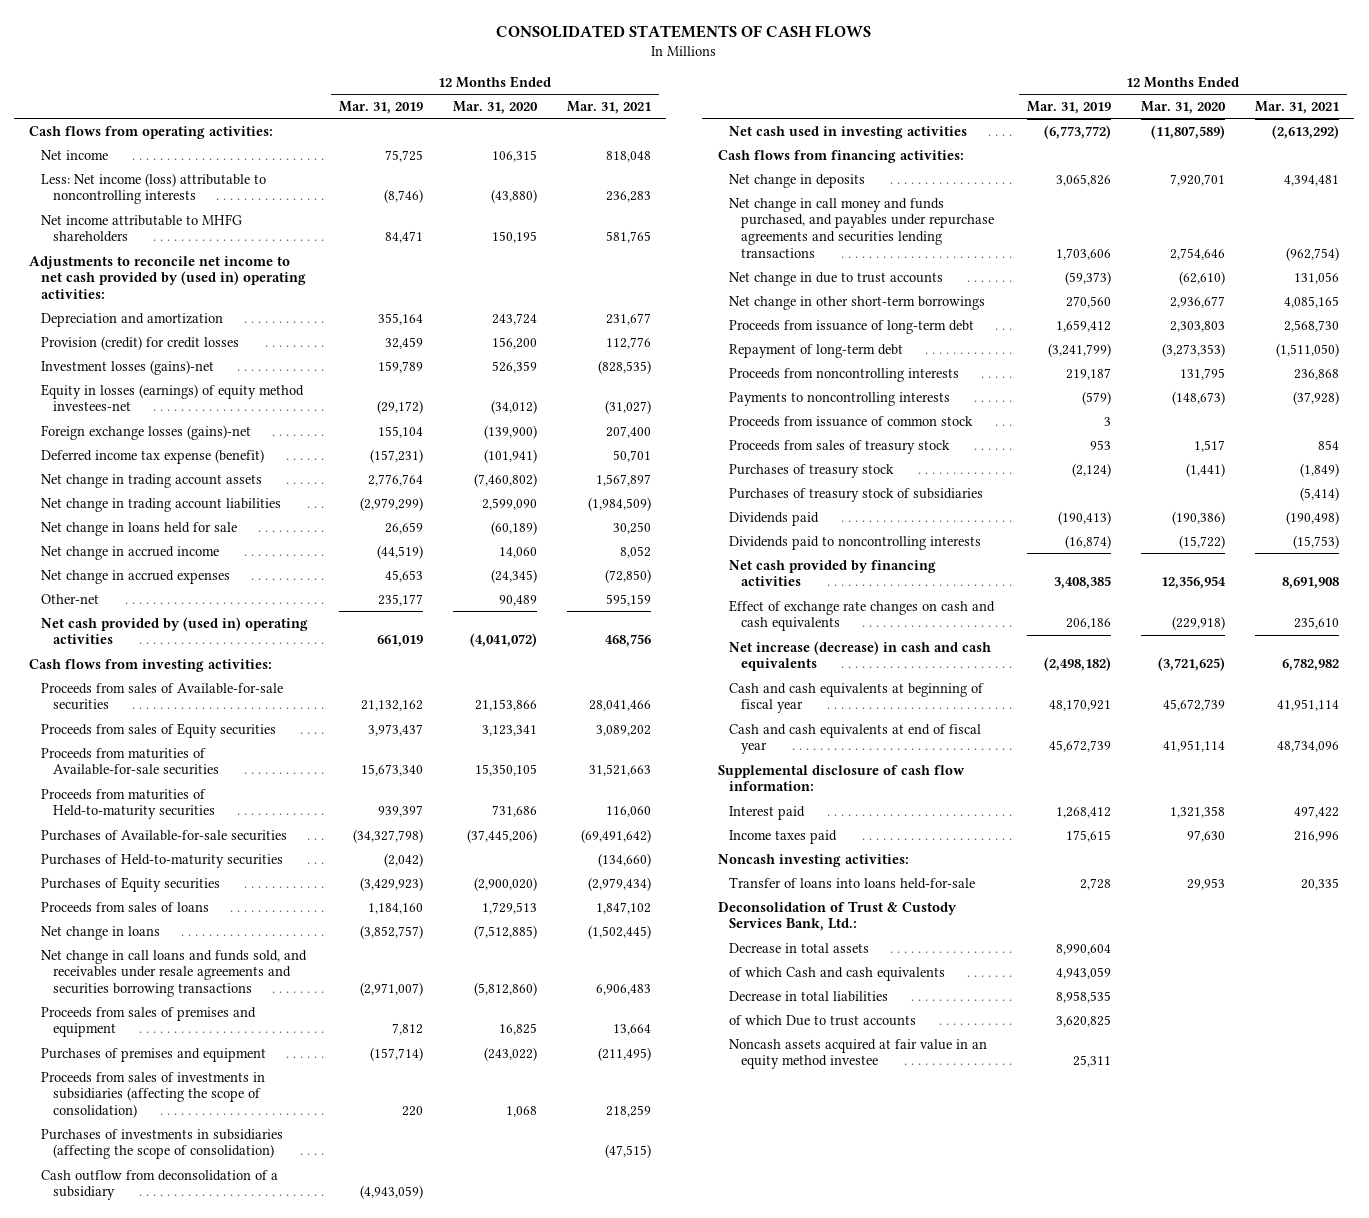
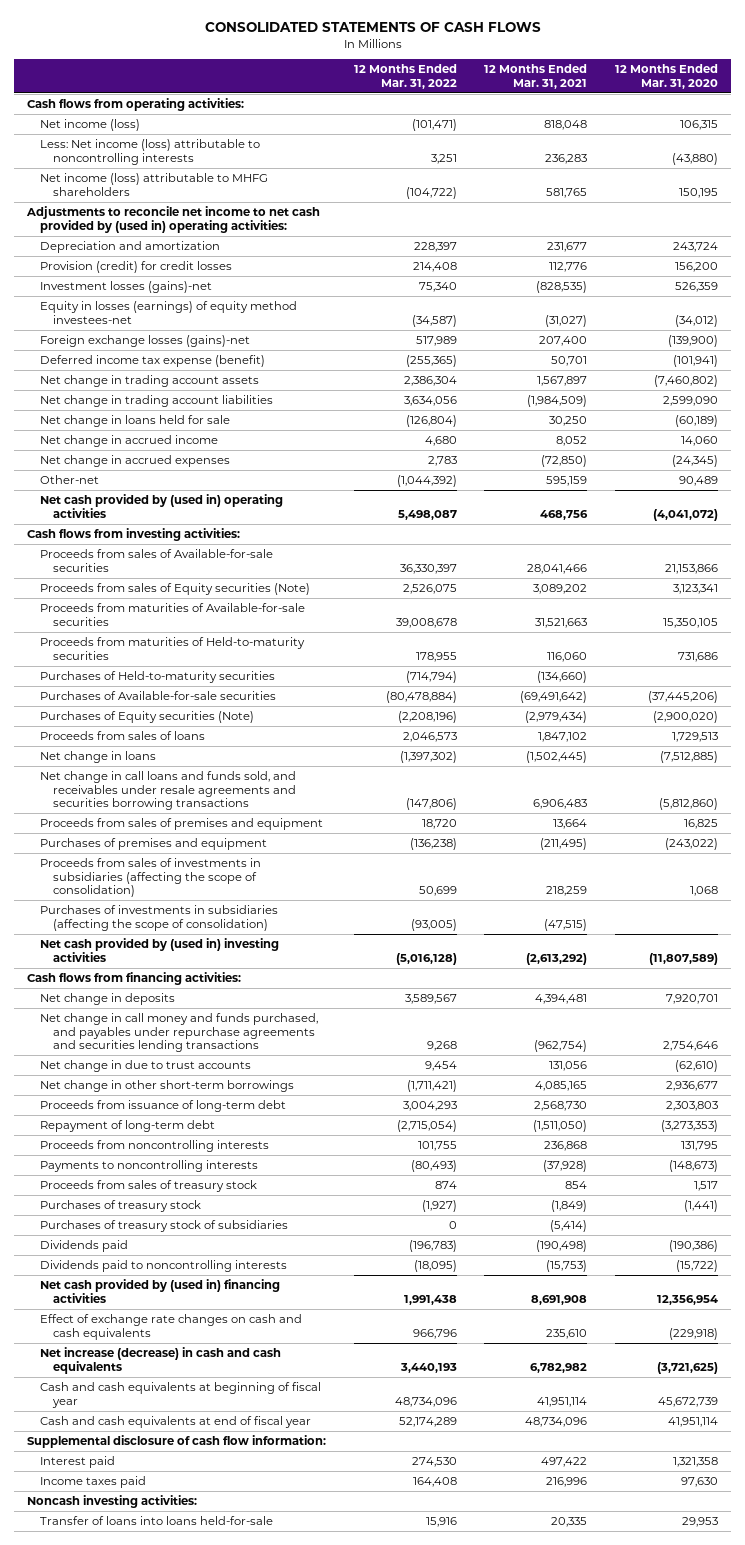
[338,100,423,114] Mar. 31, 2019 -> none
none -> [353,64,457,89] 12 Months Ended Mar. 31, 2022
[41,149,109,160] Net income -> [40,119,141,132] Net income (loss)
[41,213,243,243] Net income attributable to MHFG shareholders -> [40,173,269,196] Net income (loss) attributable to MHFG shareholders
[41,722,277,738] Proceeds from sales of Equity securities -> [40,583,311,596] Proceeds from sales of Equity securities (Note)
[41,829,288,841] Purchases of Available-for-sale securities -> [40,691,277,701] Purchases of Available-for-sale securities
[41,876,221,892] Purchases of Equity securities -> [40,711,255,724] Purchases of Equity securities (Note)
[41,1169,279,1201] Cash outflow from deconsolidation of a subsidiary -> none
[729,125,968,139] Net cash used in investing activities -> [40,938,280,962] Net cash provided by (used in) investing activities
[729,415,974,427] Proceeds from issuance of common stock -> none
[729,559,937,587] Net cash provided by financing activities -> [40,1279,281,1303] Net cash provided by (used in) financing activities
[717,900,957,932] Deconsolidation of Trust & Custody Services Bank, Ltd.: -> none
[729,942,870,953] Decrease in total assets -> none
[729,966,946,981] of which Cash and cash equivalents -> none
[729,990,889,1002] Decrease in total liabilities -> none
[729,1014,917,1026] of which Due to trust accounts -> none
[729,1038,988,1070] Noncash assets acquired at fair value in an equity method investee -> none

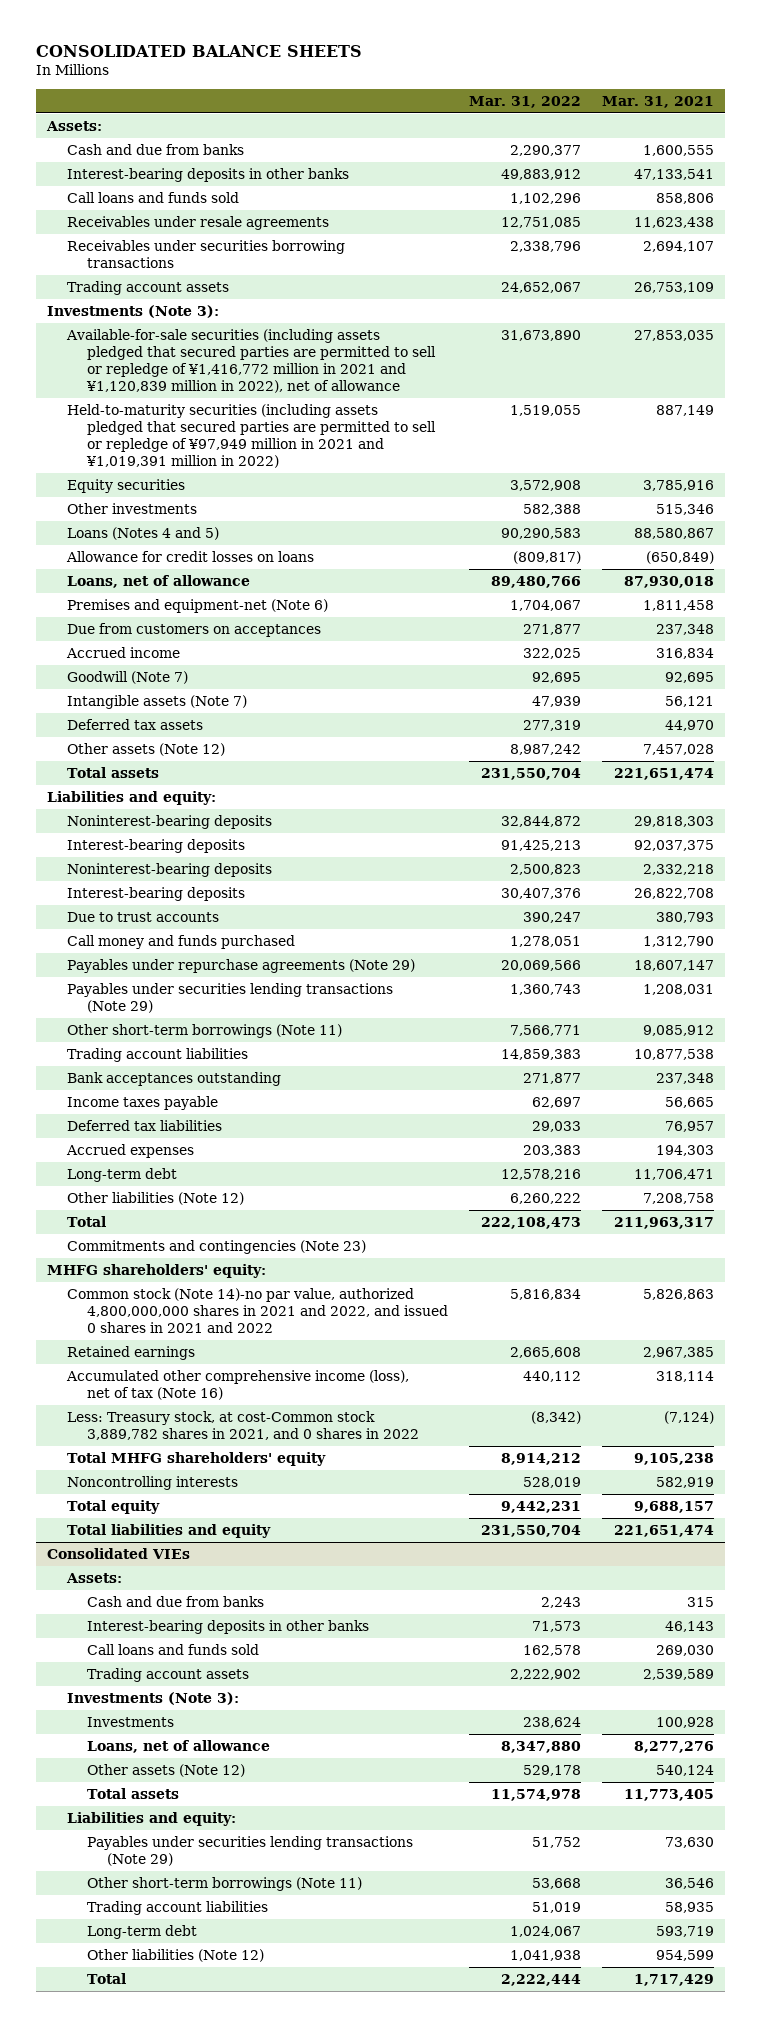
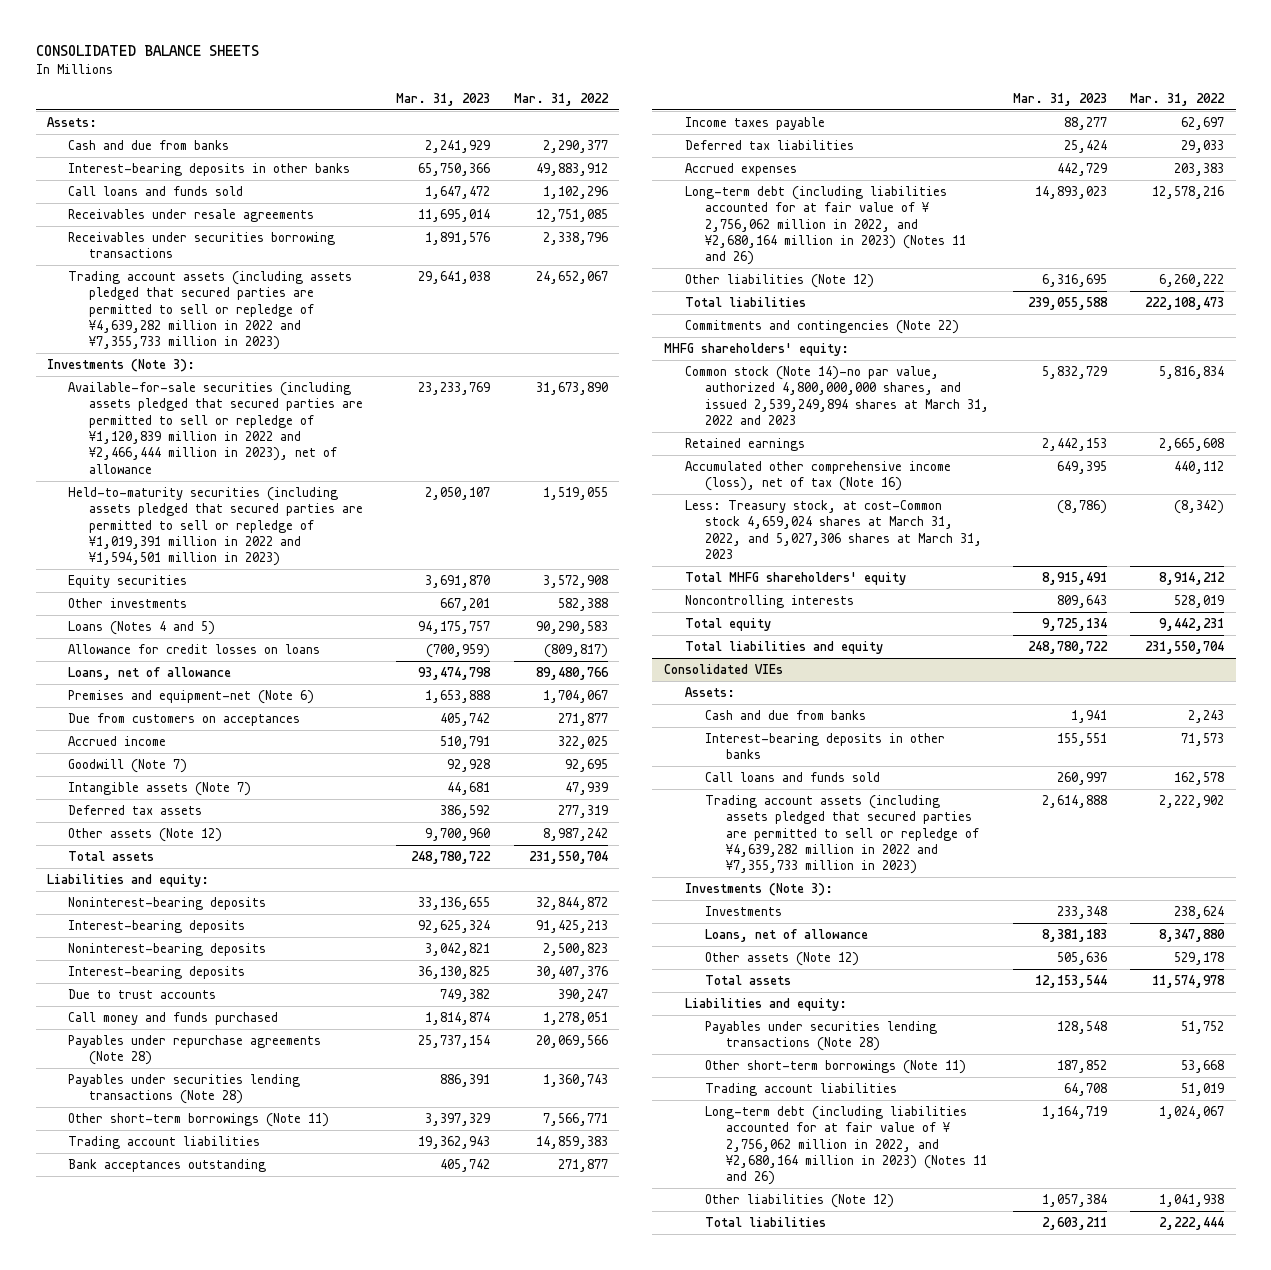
[602,95,715,108] Mar. 31, 2021 -> none
none -> [396,93,491,107] Mar. 31, 2023
[66,280,229,295] Trading account assets -> [68,270,353,351] Trading account assets (including assets pledged that secured parties are permitted to sell or repledge of ¥4,639,282 million in 2022 and ¥7,355,733 million in 2023)
[65,328,436,394] Available-for-sale securities (including assets pledged that secured parties are permitted to sell or repledge of ¥1,416,772 million in 2021 and ¥1,120,839 million in 2022), net of allowance -> [68,381,363,474] Available-for-sale securities (including assets pledged that secured parties are permitted to sell or repledge of ¥1,120,839 million in 2022 and ¥2,466,444 million in 2023), net of allowance
[66,403,436,469] Held-to-maturity securities (including assets pledged that secured parties are permitted to sell or repledge of ¥97,949 million in 2021 and ¥1,019,391 million in 2022) -> [68,486,363,567] Held-to-maturity securities (including assets pledged that secured parties are permitted to sell or repledge of ¥1,019,391 million in 2022 and ¥1,594,501 million in 2023)
[66,958,415,973] Payables under repurchase agreements (Note 29) -> [68,1034,322,1066] Payables under repurchase agreements (Note 28)
[66,982,393,1013] Payables under securities lending transactions (Note 29) -> [68,1073,301,1105] Payables under securities lending transactions (Note 28)
[66,1167,177,1182] Long-term debt -> [684,185,967,266] Long-term debt (including liabilities accounted for at fair value of ¥ 2,756,062 million in 2022, and ¥2,680,164 million in 2023) (Notes 11 and 26)
[66,1215,106,1227] Total -> [684,296,806,307] Total liabilities
[66,1239,366,1254] Commitments and contingencies (Note 23) -> [684,319,959,334] Commitments and contingencies (Note 22)
[66,1287,448,1334] Common stock (Note 14)-no par value, authorized 4,800,000,000 shares in 2021 and 2022, and issued 0 shares in 2021 and 2022 -> [684,365,990,426] Common stock (Note 14)-no par value, authorized 4,800,000,000 shares, and issued 2,539,249,894 shares at March 31, 2022 and 2023
[66,1410,419,1440] Less: Treasury stock, at cost-Common stock 3,889,782 shares in 2021, and 0 shares in 2022 -> [684,499,983,560] Less: Treasury stock, at cost-Common stock 4,659,024 shares at March 31, 2022, and 5,027,306 shares at March 31, 2023
[86,1667,249,1682] Trading account assets -> [705,794,980,875] Trading account assets (including assets pledged that secured parties are permitted to sell or repledge of ¥4,639,282 million in 2022 and ¥7,355,733 million in 2023)
[86,1835,413,1866] Payables under securities lending transactions (Note 29) -> [705,1020,938,1052] Payables under securities lending transactions (Note 28)
[86,1924,197,1939] Long-term debt -> [705,1105,988,1186] Long-term debt (including liabilities accounted for at fair value of ¥ 2,756,062 million in 2022, and ¥2,680,164 million in 2023) (Notes 11 and 26)
[86,1972,126,1984] Total -> [705,1216,827,1227] Total liabilities

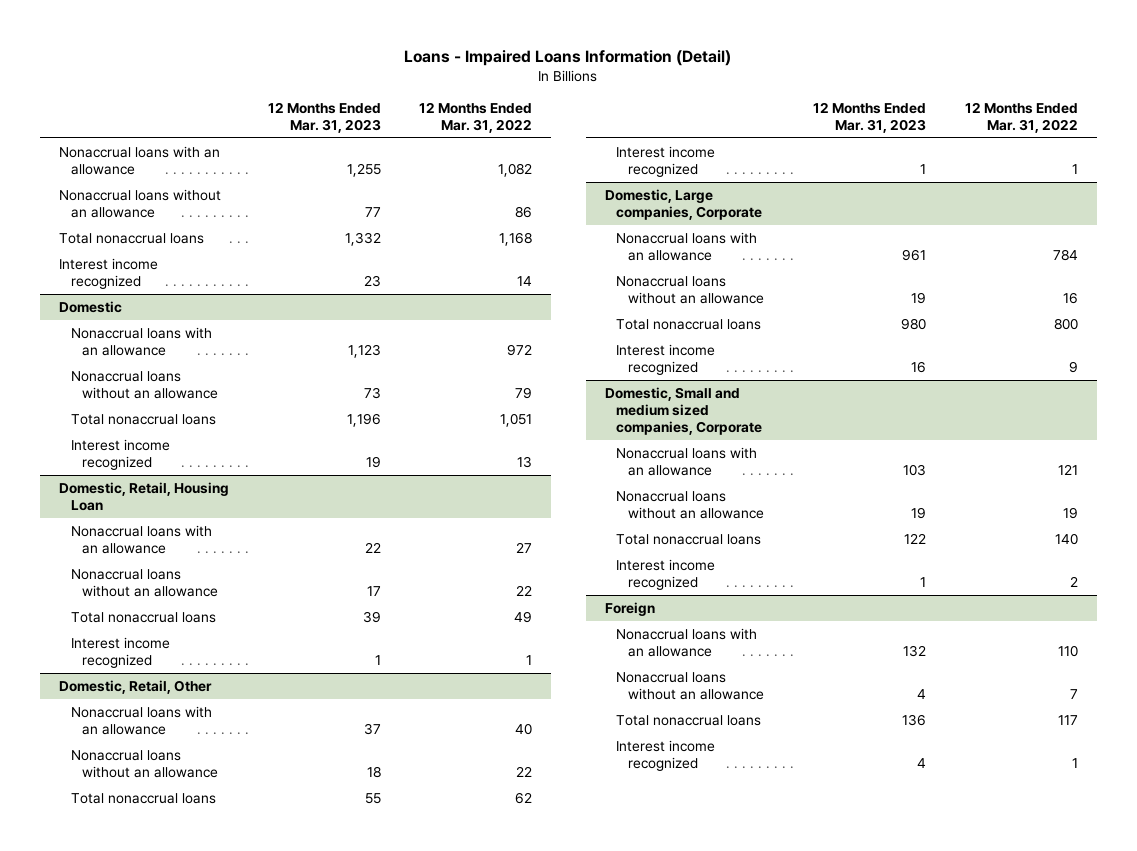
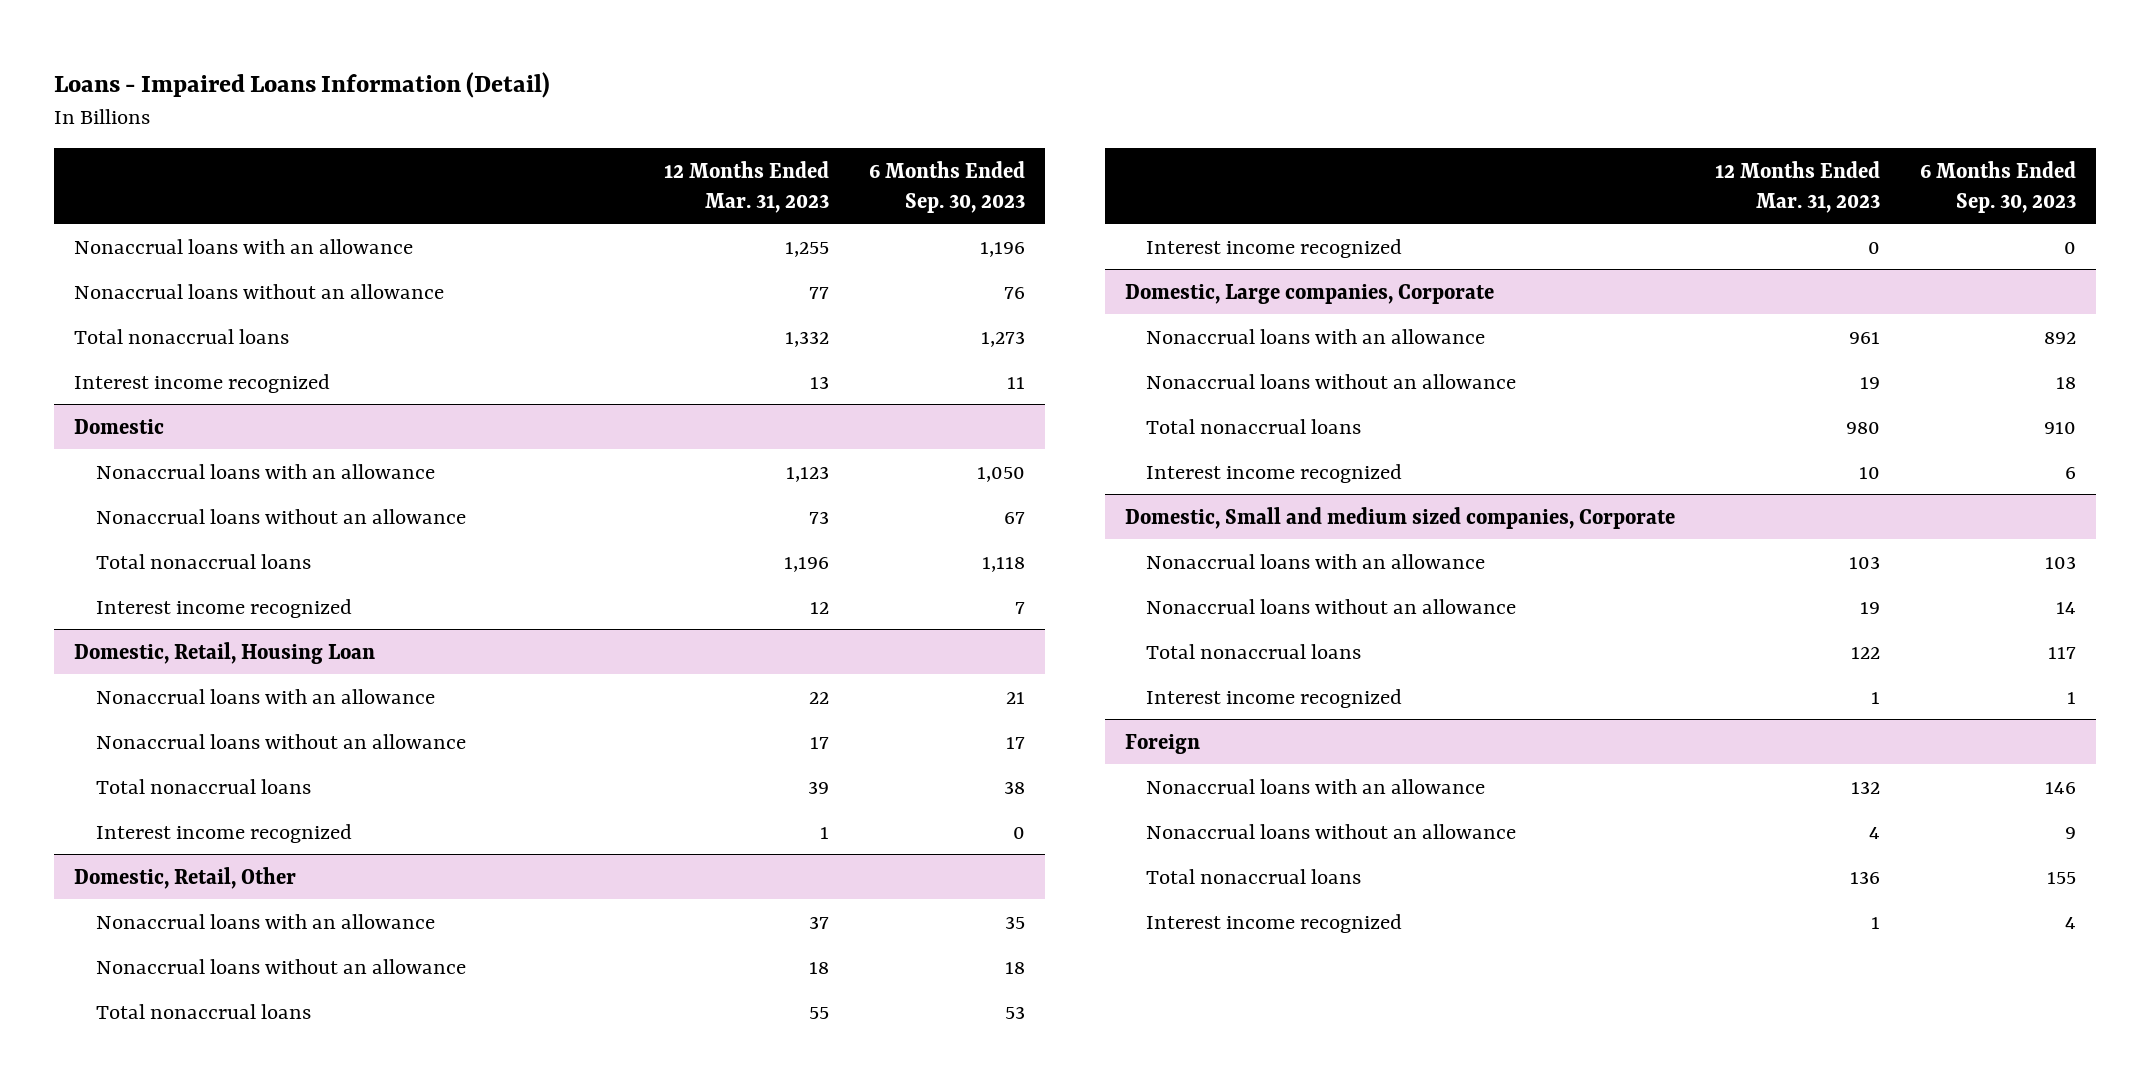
[418,101,532,133] 12 Months Ended Mar. 31, 2022 -> none
none -> [868,160,1025,213] 6 Months Ended Sep. 30, 2023
[363,274,381,287] 23 -> [810,375,830,389] 13
[365,455,381,468] 19 -> [810,601,830,614] 12
[920,163,927,174] 1 -> [1867,241,1880,254] 0
[911,360,927,373] 16 -> [1858,466,1880,479] 10
[917,757,927,768] 4 -> [1870,916,1880,929] 1

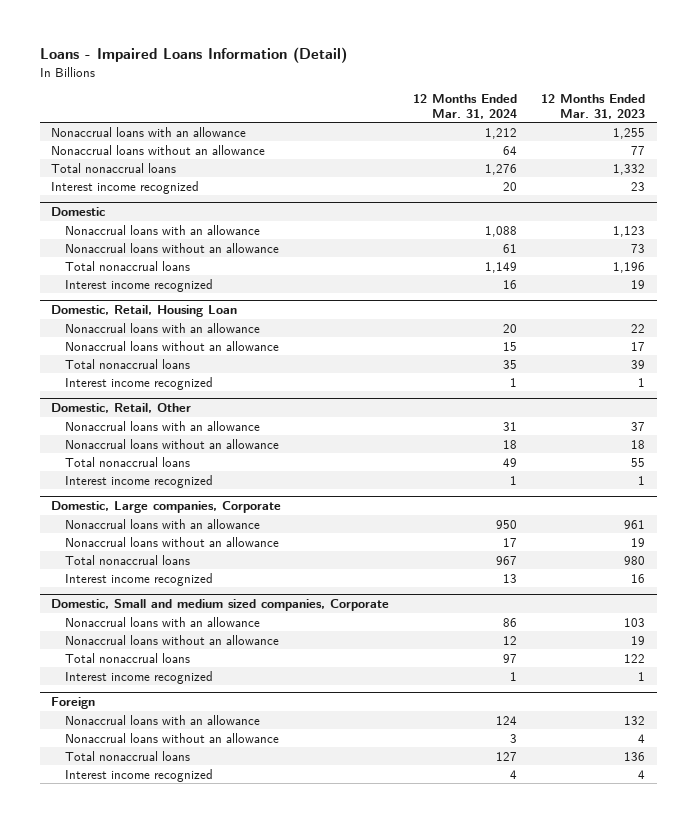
[868,160,1025,213] 6 Months Ended Sep. 30, 2023 -> none
none -> [413,93,518,119] 12 Months Ended Mar. 31, 2024
[810,375,830,389] 13 -> [630,181,645,191] 23
[810,601,830,614] 12 -> [630,279,645,289] 19
[1867,241,1880,254] 0 -> [637,475,645,485] 1
[1858,466,1880,479] 10 -> [630,573,645,583] 16
[1870,916,1880,929] 1 -> [637,769,645,779] 4

